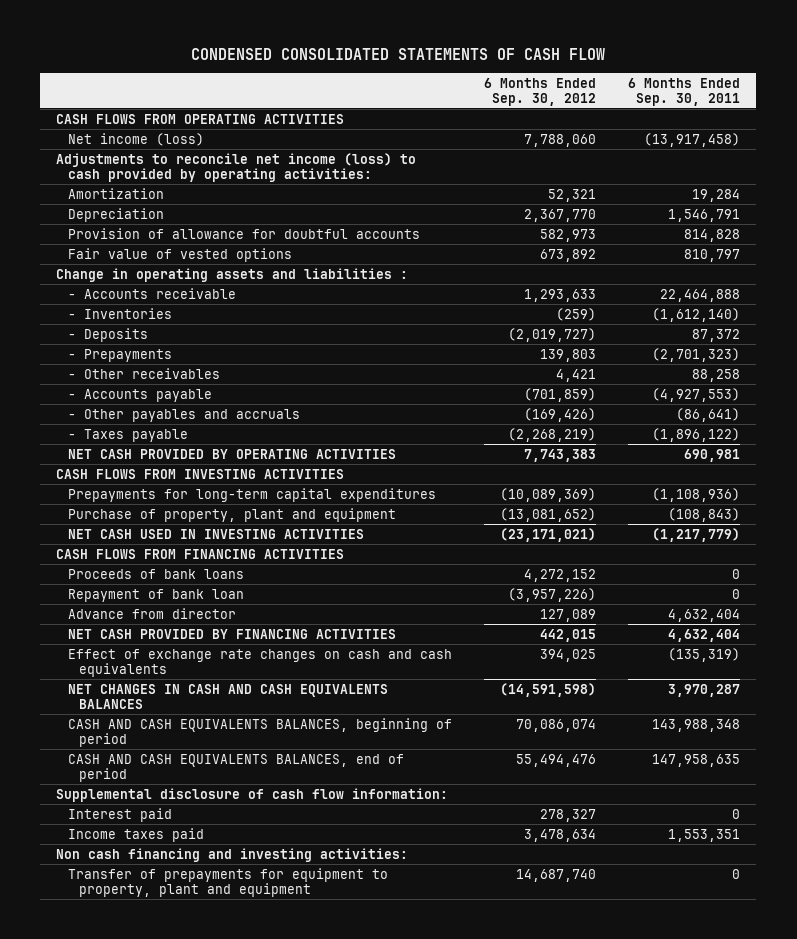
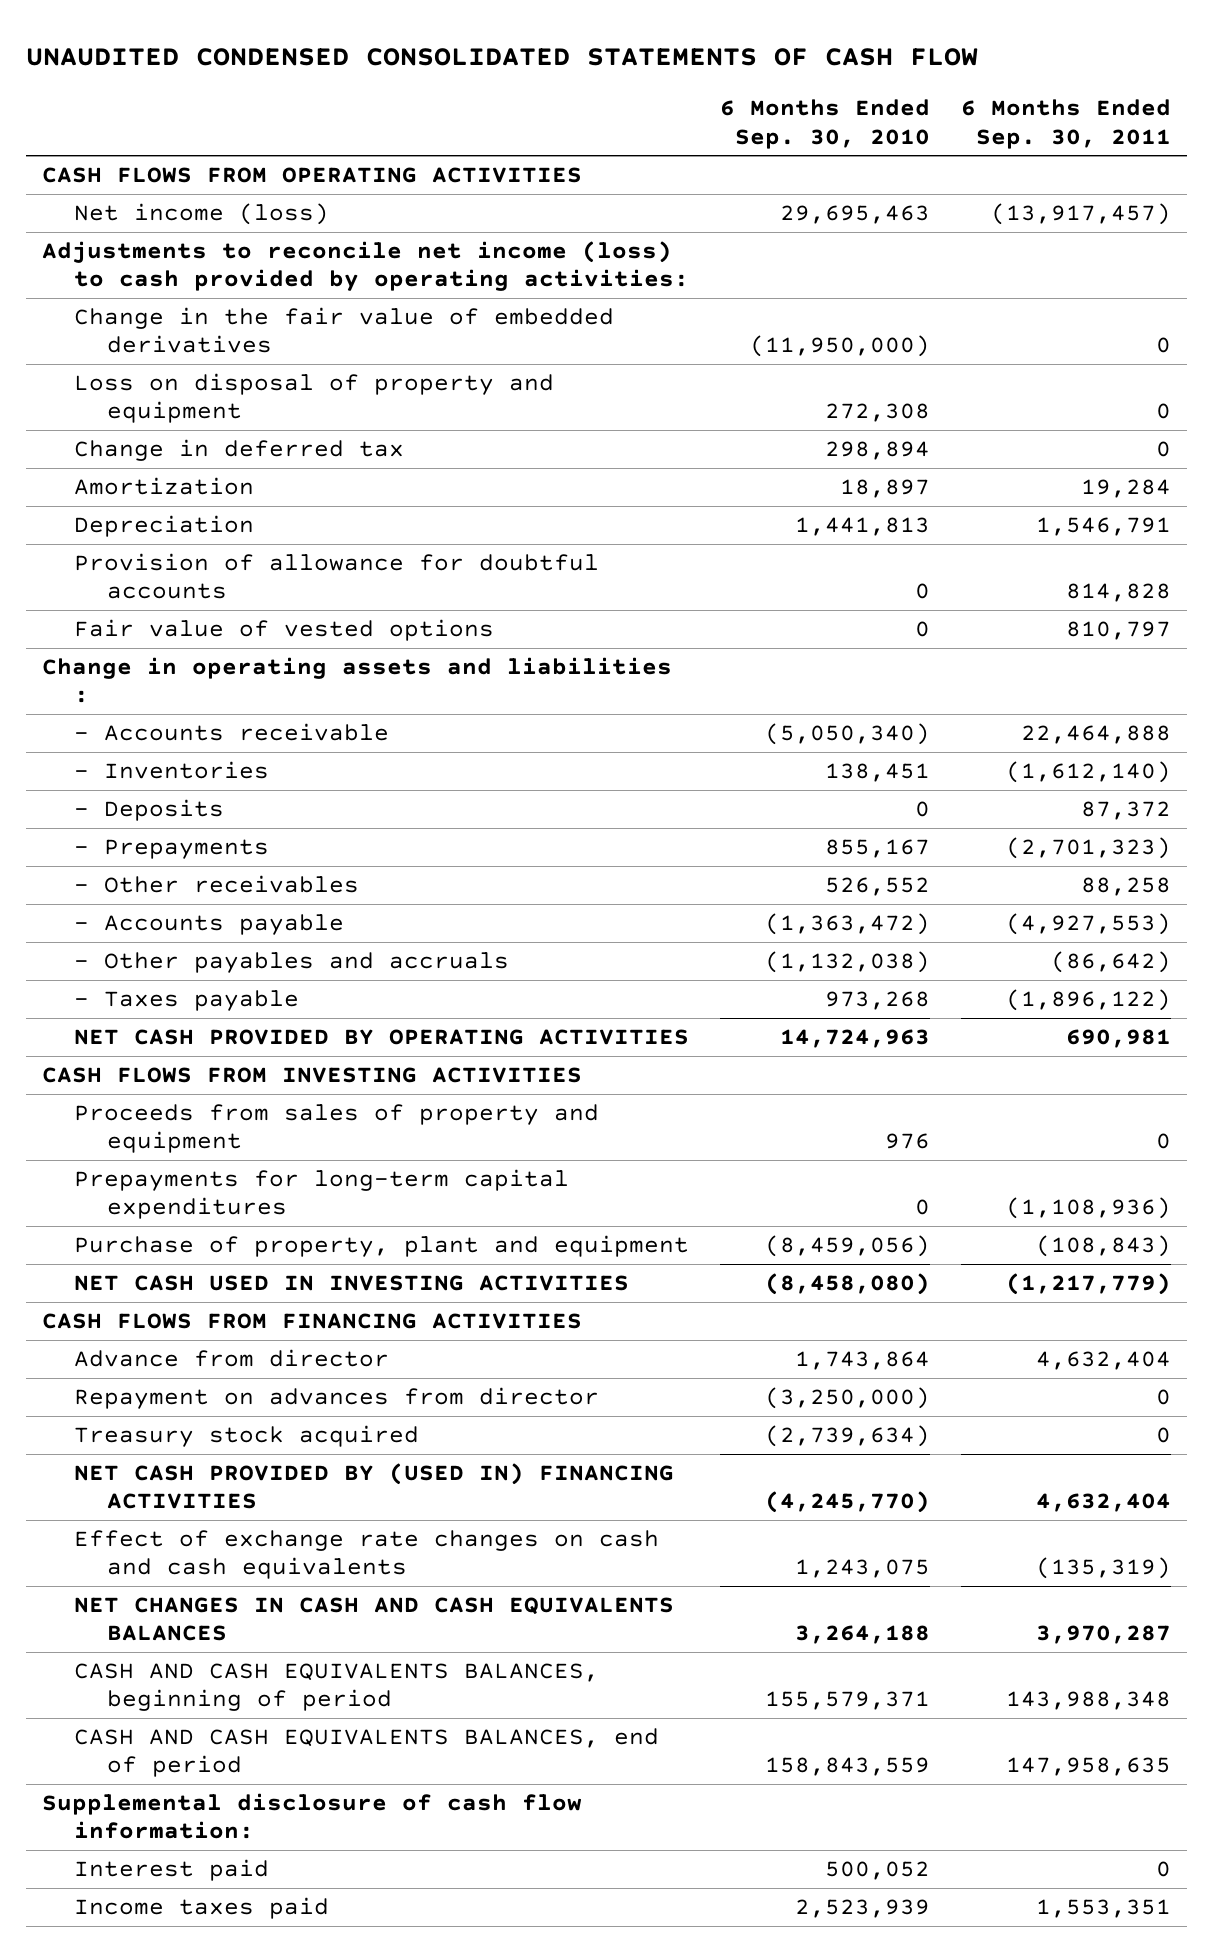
[191,48,606,61] CONDENSED CONSOLIDATED STATEMENTS OF CASH FLOW -> [26,47,979,66] UNAUDITED CONDENSED CONSOLIDATED STATEMENTS OF CASH FLOW
[483,77,596,106] 6 Months Ended Sep. 30, 2012 -> none
none -> [720,99,931,149] 6 Months Ended Sep. 30, 2010
[644,132,741,147] (13,917,458) -> [991,203,1172,226] (13,917,457)
none -> [74,307,615,354] Change in the fair value of embedded derivatives
none -> [74,373,555,424] Loss on disposal of property and equipment
none -> [74,439,405,462] Change in deferred tax
[676,407,741,422] (86,641) -> [1051,951,1172,974] (86,642)
none -> [74,1104,600,1154] Proceeds from sales of property and equipment
[67,568,244,579] Proceeds of bank loans -> none
[67,588,244,602] Repayment of bank loan -> none
none -> [74,1387,600,1410] Repayment on advances from director
none -> [74,1425,420,1448] Treasury stock acquired
[67,628,396,639] NET CASH PROVIDED BY FINANCING ACTIVITIES -> [74,1463,675,1510] NET CASH PROVIDED BY (USED IN) FINANCING ACTIVITIES
[56,847,409,862] Non cash financing and investing activities: -> none
[67,867,388,897] Transfer of prepayments for equipment to property, plant and equipment -> none

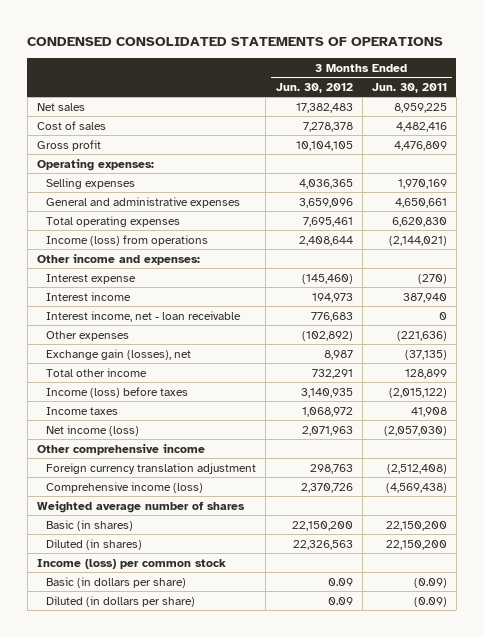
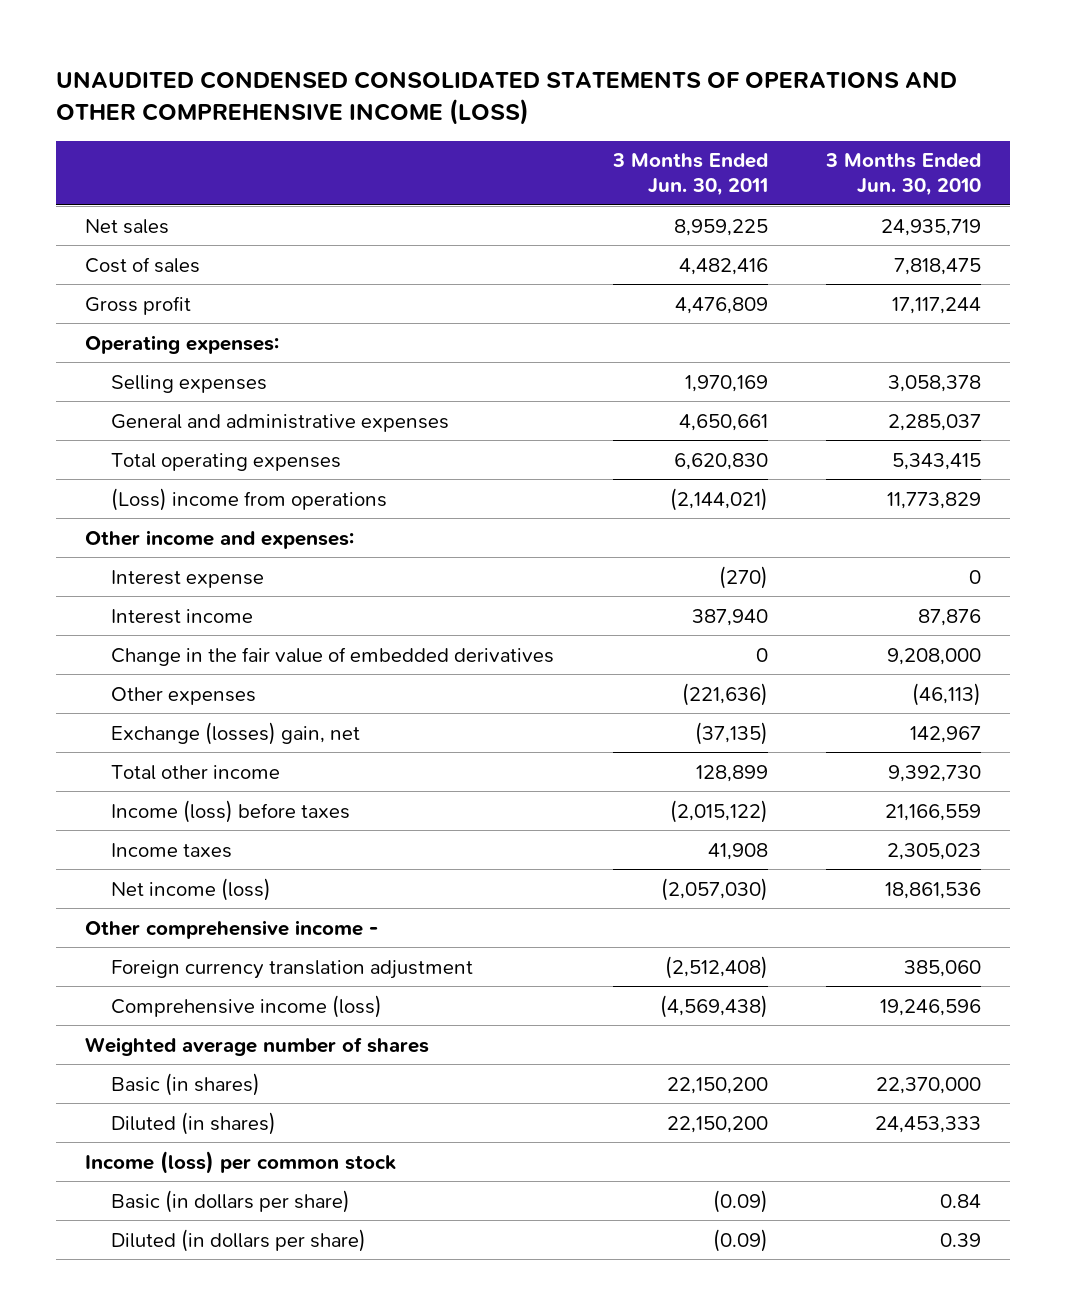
[27,37,444,47] CONDENSED CONSOLIDATED STATEMENTS OF OPERATIONS -> [55,70,957,125] UNAUDITED CONDENSED CONSOLIDATED STATEMENTS OF OPERATIONS AND OTHER COMPREHENSIVE INCOME (LOSS)
[275,82,353,93] Jun. 30, 2012 -> none
none -> [824,153,981,196] 3 Months Ended Jun. 30, 2010
[46,234,209,246] Income (loss) from operations -> [111,487,388,511] (Loss) income from operations
[46,310,242,322] Interest income, net - loan receivable -> none
none -> [111,646,555,666] Change in the fair value of embedded derivatives
[46,348,192,360] Exchange gain (losses), net -> [111,721,361,745] Exchange (losses) gain, net
[36,443,205,455] Other comprehensive income -> [85,919,379,939] Other comprehensive income -

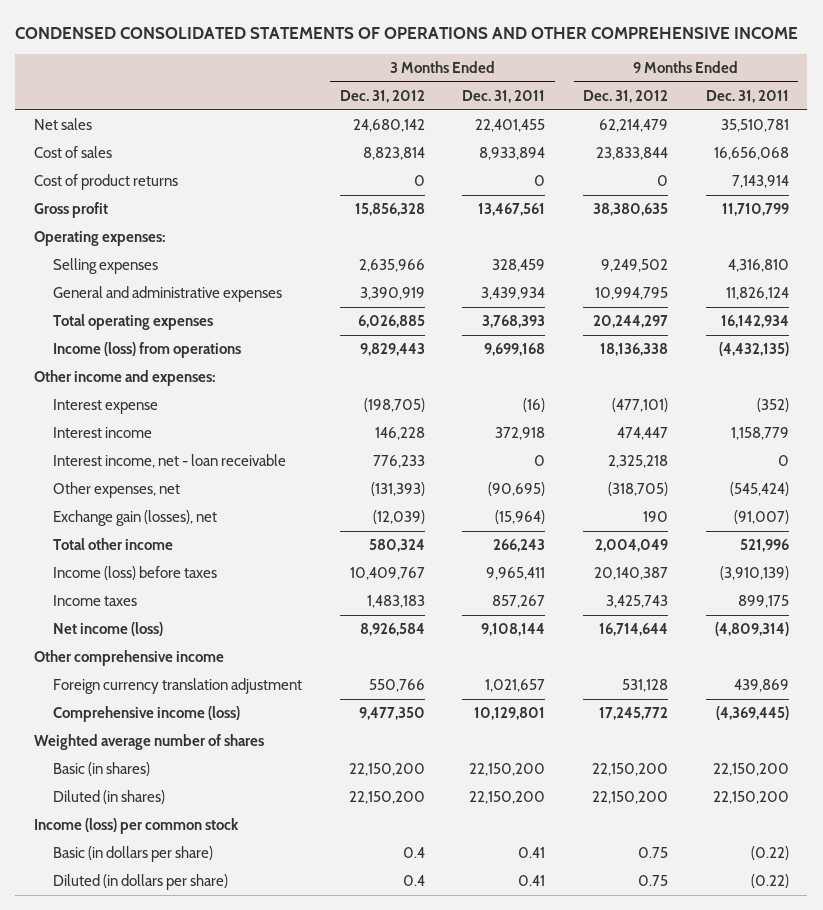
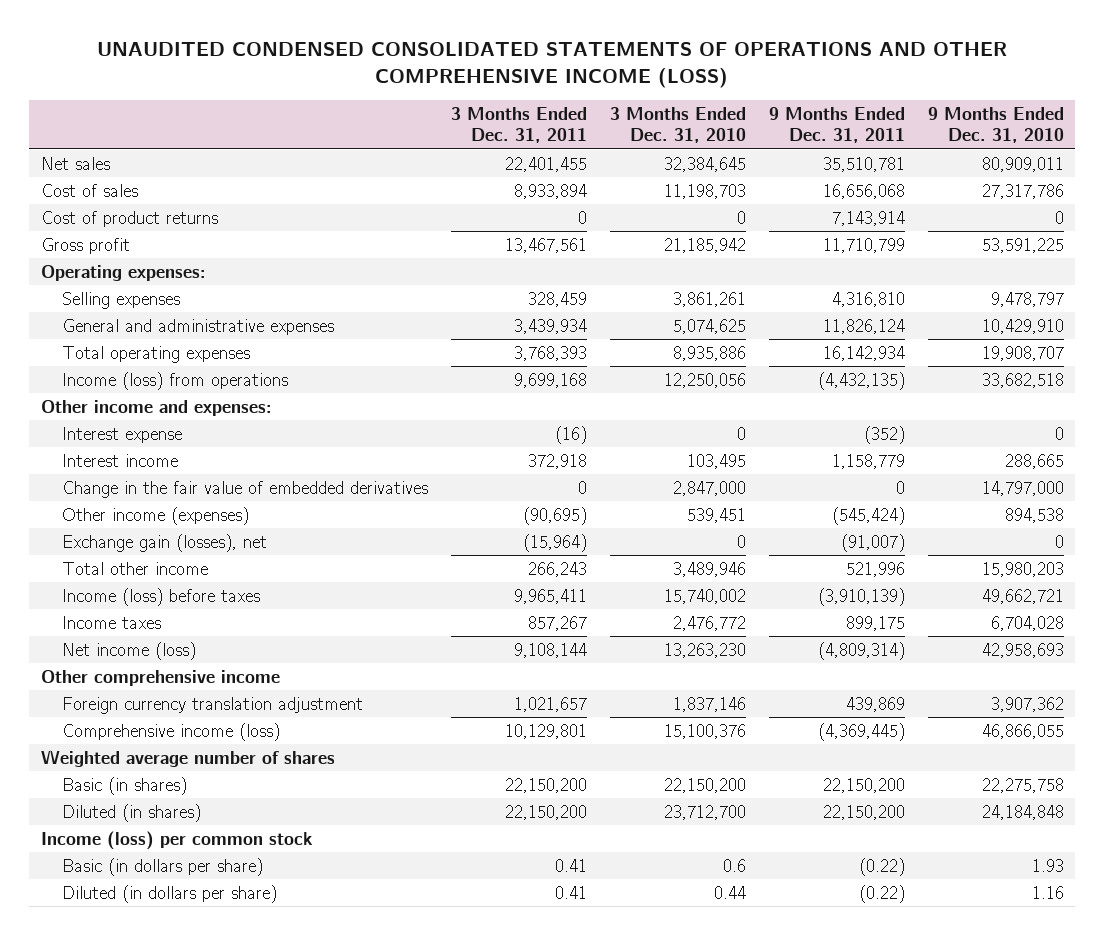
[15,26,799,39] CONDENSED CONSOLIDATED STATEMENTS OF OPERATIONS AND OTHER COMPREHENSIVE INCOME -> [97,42,1008,89] UNAUDITED CONDENSED CONSOLIDATED STATEMENTS OF OPERATIONS AND OTHER COMPREHENSIVE INCOME (LOSS)
[339,89,425,103] Dec. 31, 2012 -> none
[582,89,668,103] Dec. 31, 2012 -> none
none -> [609,106,746,144] 3 Months Ended Dec. 31, 2010
none -> [927,106,1064,144] 9 Months Ended Dec. 31, 2010
[53,454,287,469] Interest income, net - loan receivable -> none
none -> [62,480,429,498] Change in the fair value of embedded derivatives
[53,482,181,499] Other expenses, net -> [62,506,250,525] Other income (expenses)

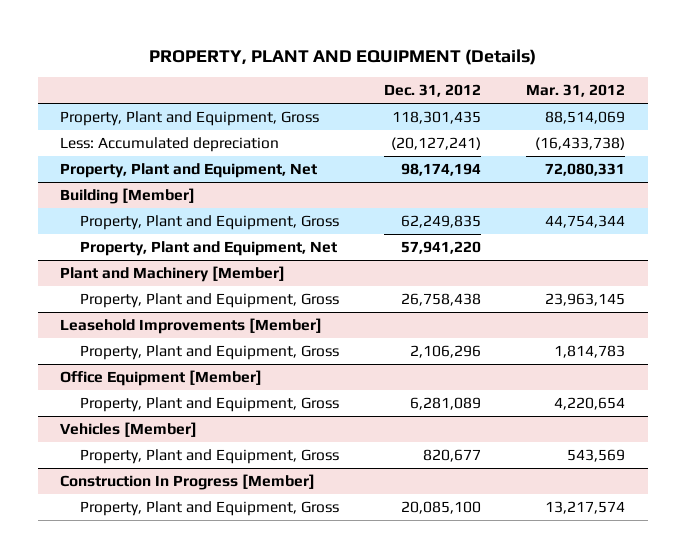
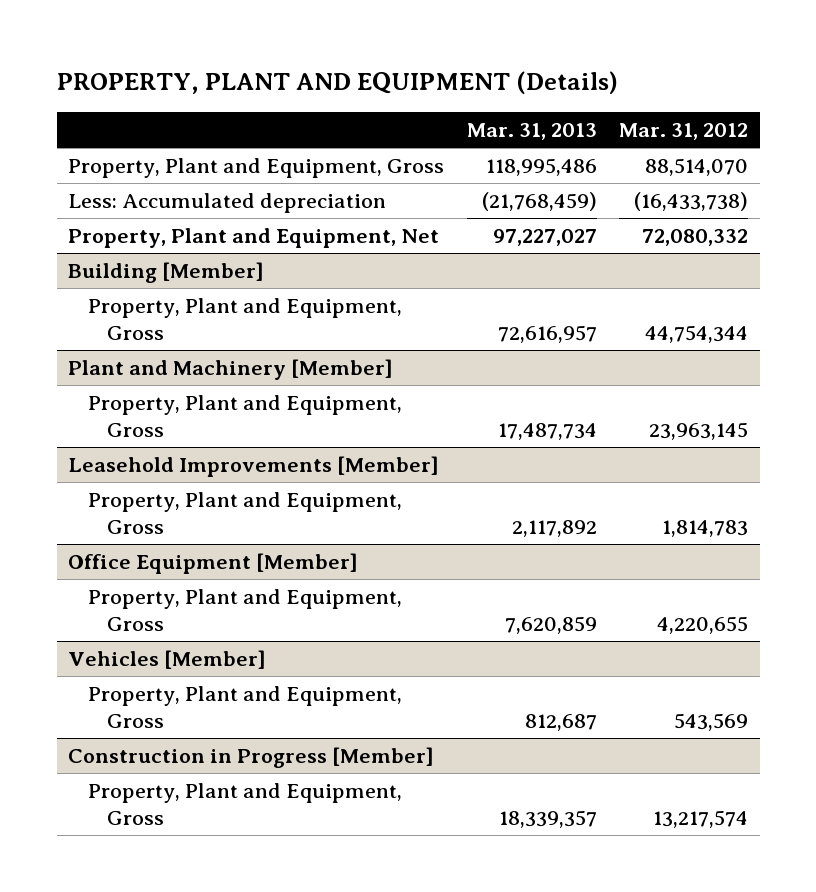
[384,84,482,98] Dec. 31, 2012 -> none
none -> [466,122,597,140] Mar. 31, 2013
[545,110,626,124] 88,514,069 -> [645,158,749,177] 88,514,070
[545,162,626,176] 72,080,331 -> [642,229,749,247] 72,080,332
[80,240,338,256] Property, Plant and Equipment, Net -> none
[554,396,626,410] 4,220,654 -> [657,616,749,635] 4,220,655
[60,473,316,490] Construction In Progress [Member] -> [68,747,435,769] Construction in Progress [Member]

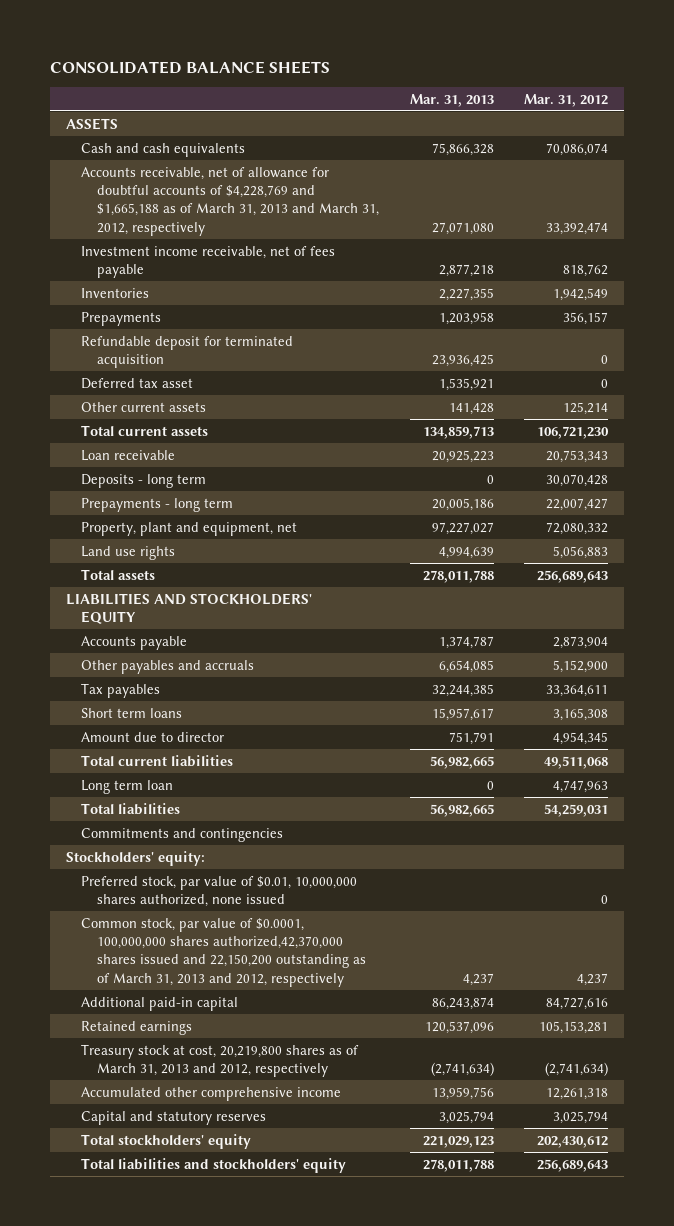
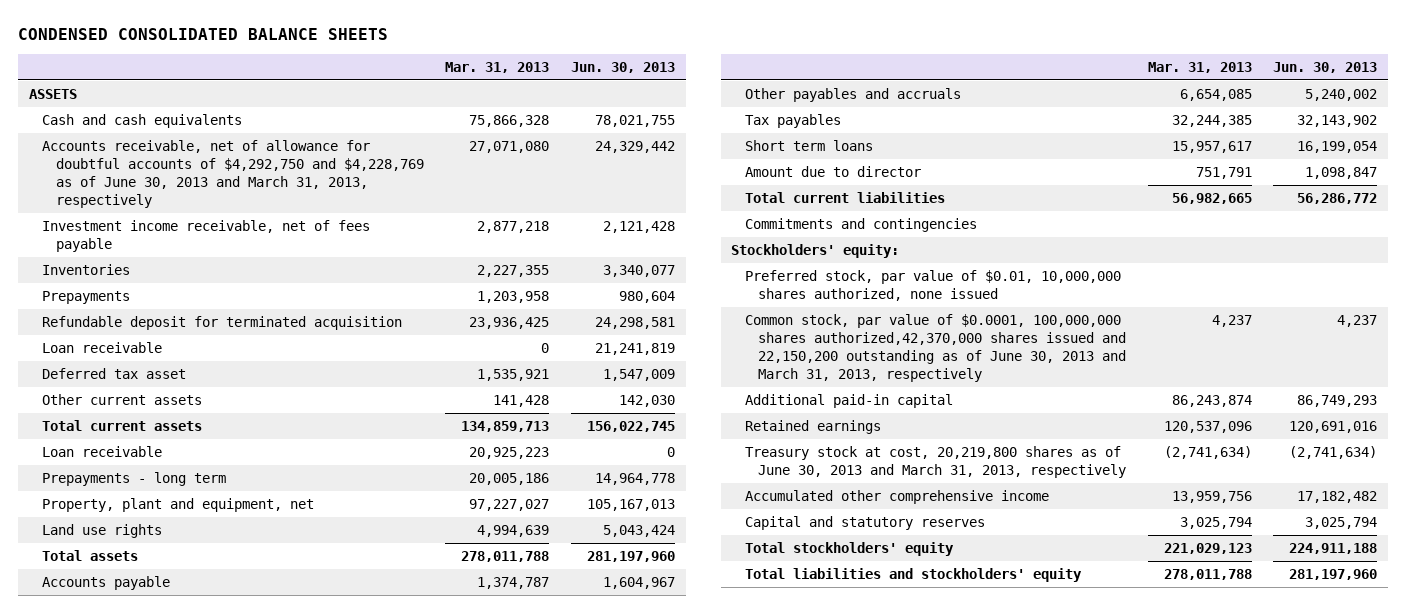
[50,60,331,74] CONSOLIDATED BALANCE SHEETS -> [18,27,389,40] CONDENSED CONSOLIDATED BALANCE SHEETS
[524,93,609,107] Mar. 31, 2012 -> none
none -> [571,61,676,73] Jun. 30, 2013
[81,166,380,236] Accounts receivable, net of allowance for doubtful accounts of $4,228,769 and $1,665,188 as of March 31, 2013 and March 31, 2012, respectively -> [42,140,424,209] Accounts receivable, net of allowance for doubtful accounts of $4,292,750 and $4,228,769 as of June 30, 2013 and March 31, 2013, respectively
none -> [42,342,163,354] Loan receivable
[81,473,207,488] Deposits - long term -> none
[65,592,312,625] LIABILITIES AND STOCKHOLDERS' EQUITY -> none
[81,779,174,794] Long term loan -> none
[81,802,181,815] Total liabilities -> none
[81,917,367,987] Common stock, par value of $0.0001, 100,000,000 shares authorized,42,370,000 shares issued and 22,150,200 outstanding as of March 31, 2013 and 2012, respectively -> [744,314,1127,383] Common stock, par value of $0.0001, 100,000,000 shares authorized,42,370,000 shares issued and 22,150,200 outstanding as of June 30, 2013 and March 31, 2013, respectively
[81,1043,360,1078] Treasury stock at cost, 20,219,800 shares as of March 31, 2013 and 2012, respectively -> [744,446,1127,479] Treasury stock at cost, 20,219,800 shares as of June 30, 2013 and March 31, 2013, respectively

